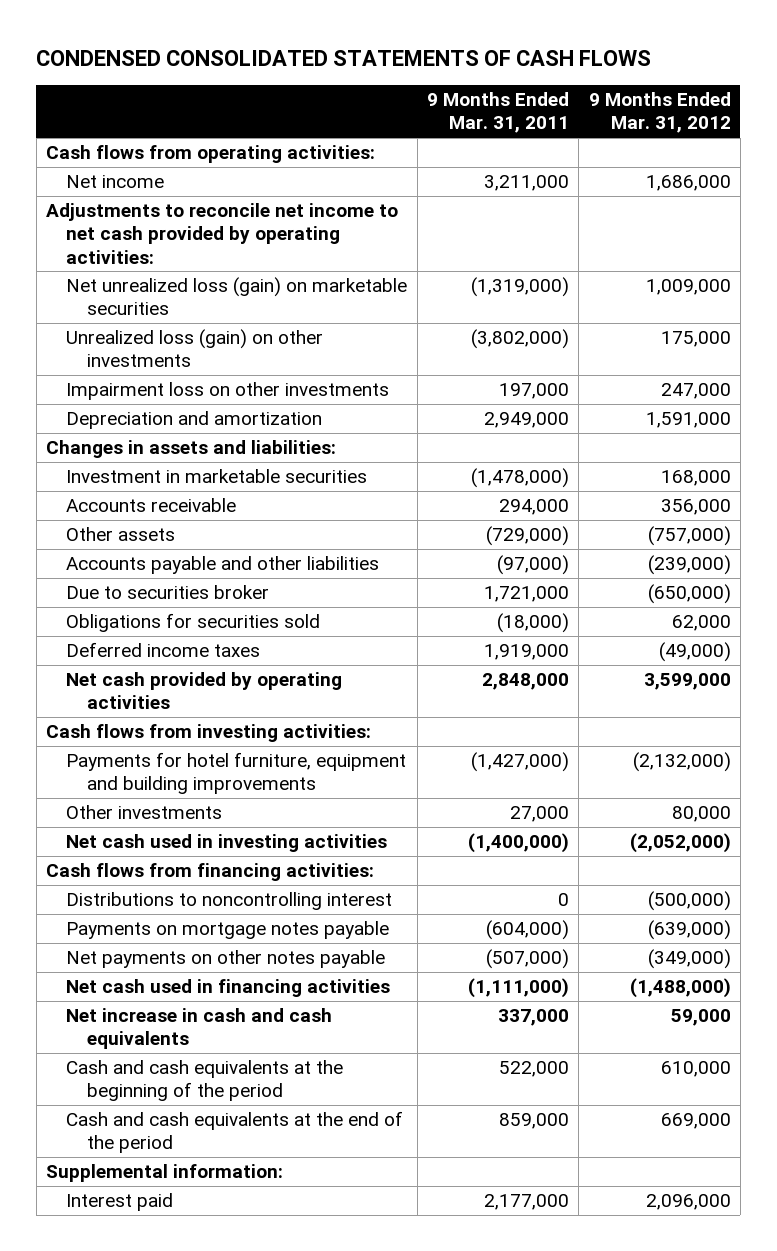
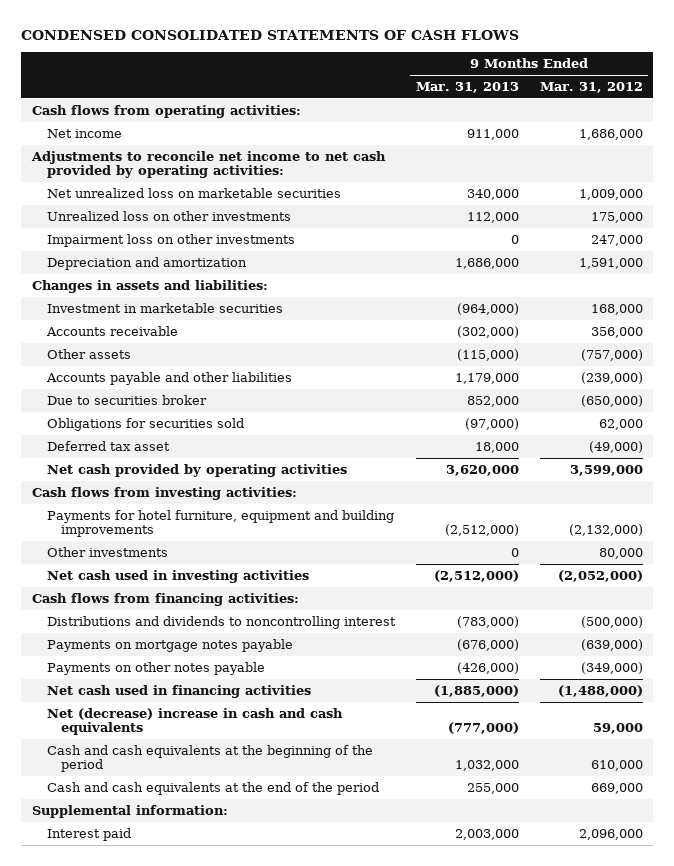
[426,92,569,134] 9 Months Ended Mar. 31, 2011 -> none
none -> [415,81,519,93] Mar. 31, 2013
[66,277,408,316] Net unrealized loss (gain) on marketable securities -> [46,187,341,198] Net unrealized loss on marketable securities
[66,329,324,368] Unrealized loss (gain) on other investments -> [46,210,291,221] Unrealized loss on other investments
[66,642,261,658] Deferred income taxes -> [46,440,170,451] Deferred tax asset
[66,892,393,911] Distributions to noncontrolling interest -> [46,615,396,629] Distributions and dividends to noncontrolling interest
[66,950,386,969] Net payments on other notes payable -> [46,661,265,675] Payments on other notes payable
[66,1008,333,1050] Net increase in cash and cash equivalents -> [46,707,343,736] Net (decrease) increase in cash and cash equivalents

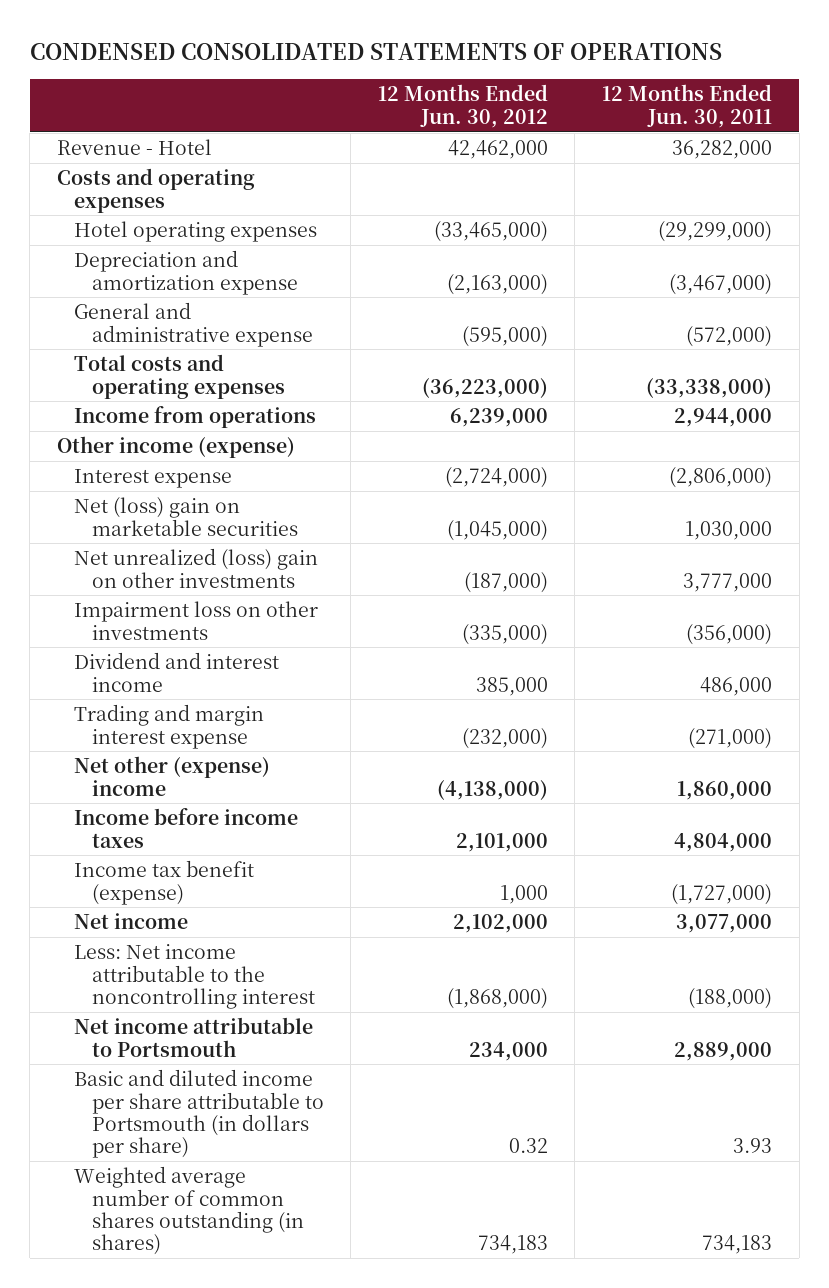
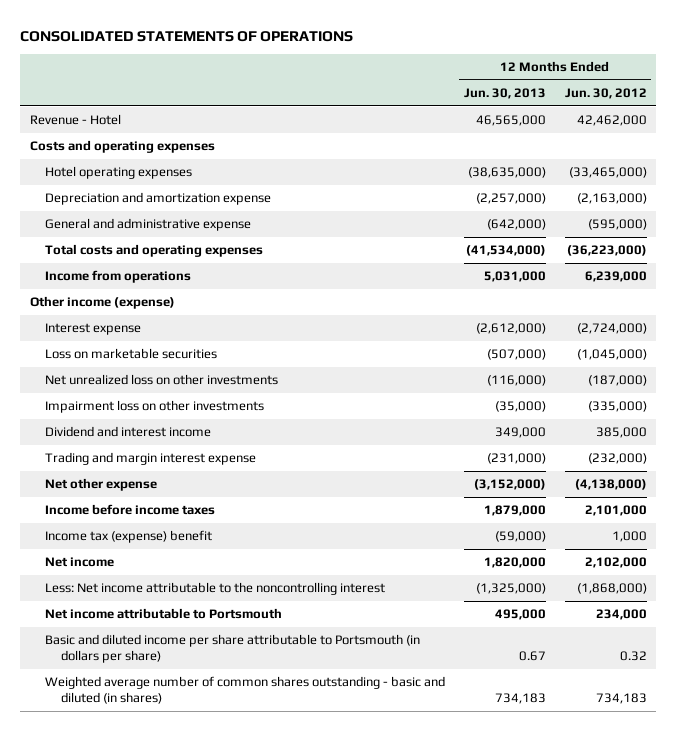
[29,42,722,60] CONDENSED CONSOLIDATED STATEMENTS OF OPERATIONS -> [20,30,354,42] CONSOLIDATED STATEMENTS OF OPERATIONS
[601,84,772,128] 12 Months Ended Jun. 30, 2011 -> none
none -> [464,88,547,100] Jun. 30, 2013
[74,497,298,536] Net (loss) gain on marketable securities -> [45,348,218,360] Loss on marketable securities
[74,548,319,588] Net unrealized (loss) gain on other investments -> [45,374,279,386] Net unrealized loss on other investments
[74,756,271,796] Net other (expense) income -> [45,478,158,492] Net other expense
[74,860,255,905] Income tax benefit (expense) -> [45,530,213,544] Income tax (expense) benefit
[74,1166,304,1256] Weighted average number of common shares outstanding (in shares) -> [45,676,446,705] Weighted average number of common shares outstanding - basic and diluted (in shares)

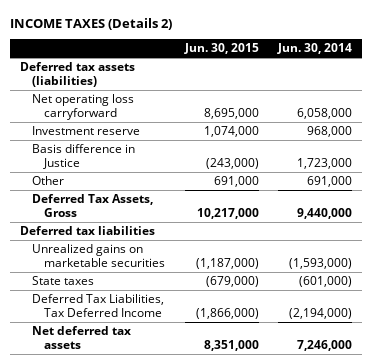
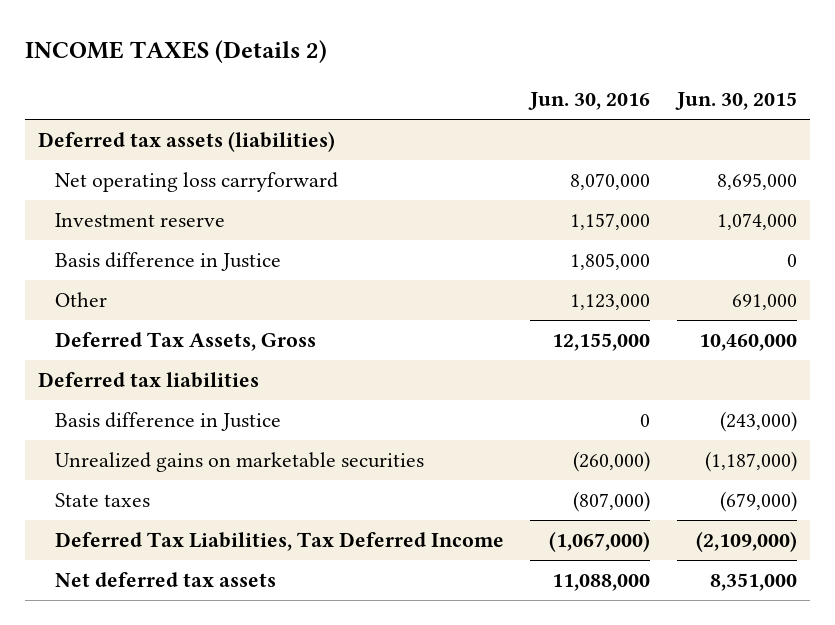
[277,43,353,55] Jun. 30, 2014 -> none
none -> [528,92,651,111] Jun. 30, 2016
none -> [54,251,281,271] Basis difference in Justice
[196,208,259,220] 10,217,000 -> [698,333,797,351] 10,460,000
[31,143,135,170] Basis difference in Justice -> [54,411,281,431] Basis difference in Justice
[195,308,259,320] (1,866,000) -> [695,530,797,552] (2,109,000)

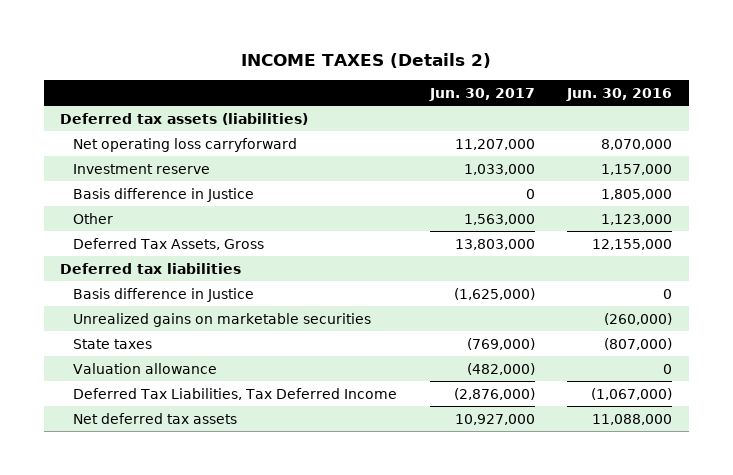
[674,92,797,111] Jun. 30, 2015 -> none
none -> [428,87,535,101] Jun. 30, 2017
none -> [72,362,217,374] Valuation allowance

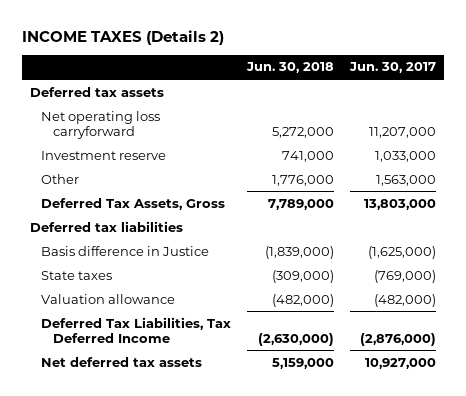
[566,87,673,101] Jun. 30, 2016 -> none
none -> [246,62,335,74] Jun. 30, 2018
[60,112,309,125] Deferred tax assets (liabilities) -> [29,86,164,97] Deferred tax assets
[72,187,254,202] Basis difference in Justice -> none
[72,312,371,327] Unrealized gains on marketable securities -> none

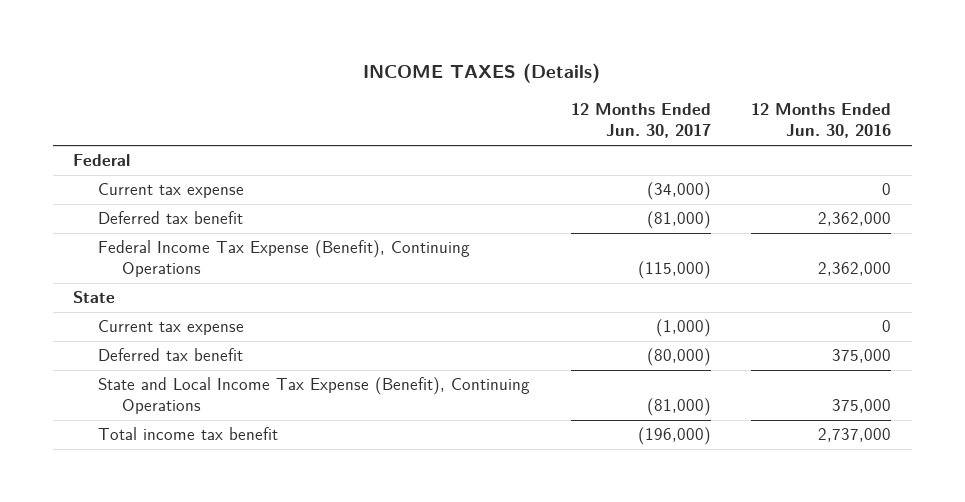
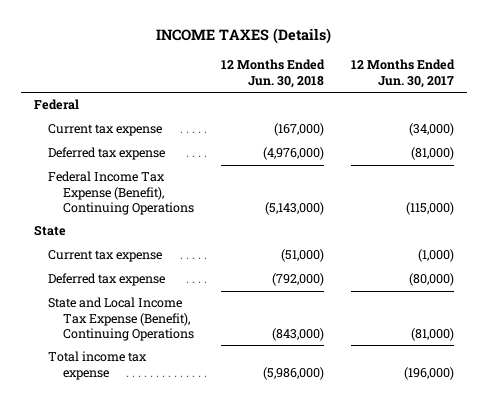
[751,103,892,139] 12 Months Ended Jun. 30, 2016 -> none
none -> [220,59,325,88] 12 Months Ended Jun. 30, 2018
[97,211,243,225] Deferred tax benefit -> [48,147,166,161] Deferred tax expense
[97,348,243,362] Deferred tax benefit -> [48,273,166,287] Deferred tax expense
[97,427,278,441] Total income tax benefit -> [48,351,148,380] Total income tax expense

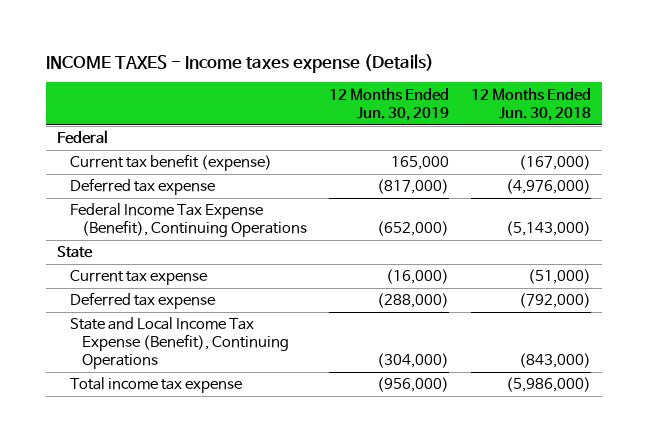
[155,28,331,45] INCOME TAXES (Details) -> [46,54,435,74] INCOME TAXES - Income taxes expense (Details)
[350,59,455,88] 12 Months Ended Jun. 30, 2017 -> none
none -> [329,87,450,121] 12 Months Ended Jun. 30, 2019
[48,124,163,137] Current tax expense -> [69,154,272,172] Current tax benefit (expense)

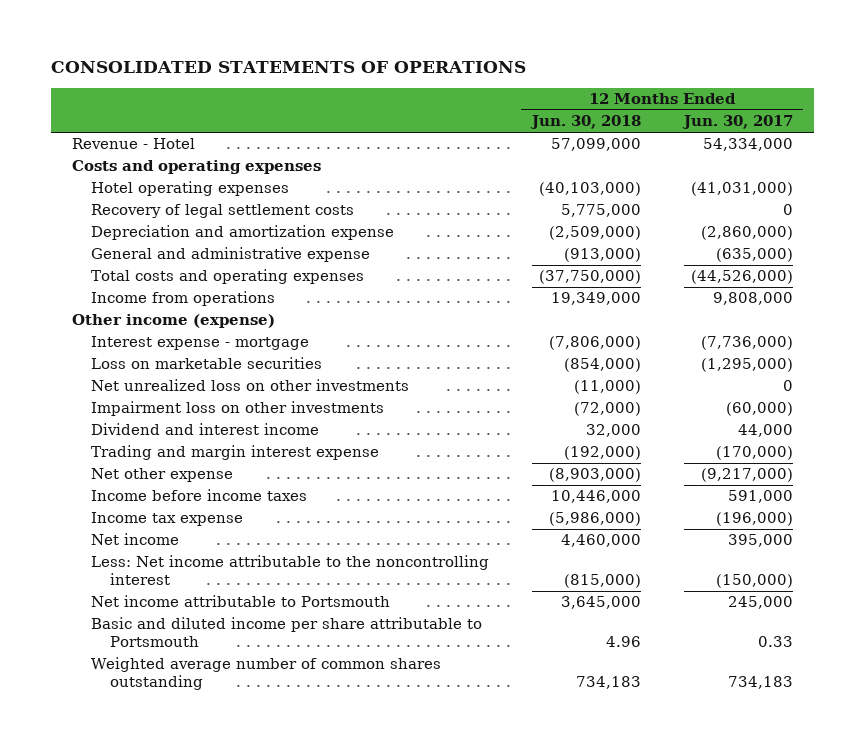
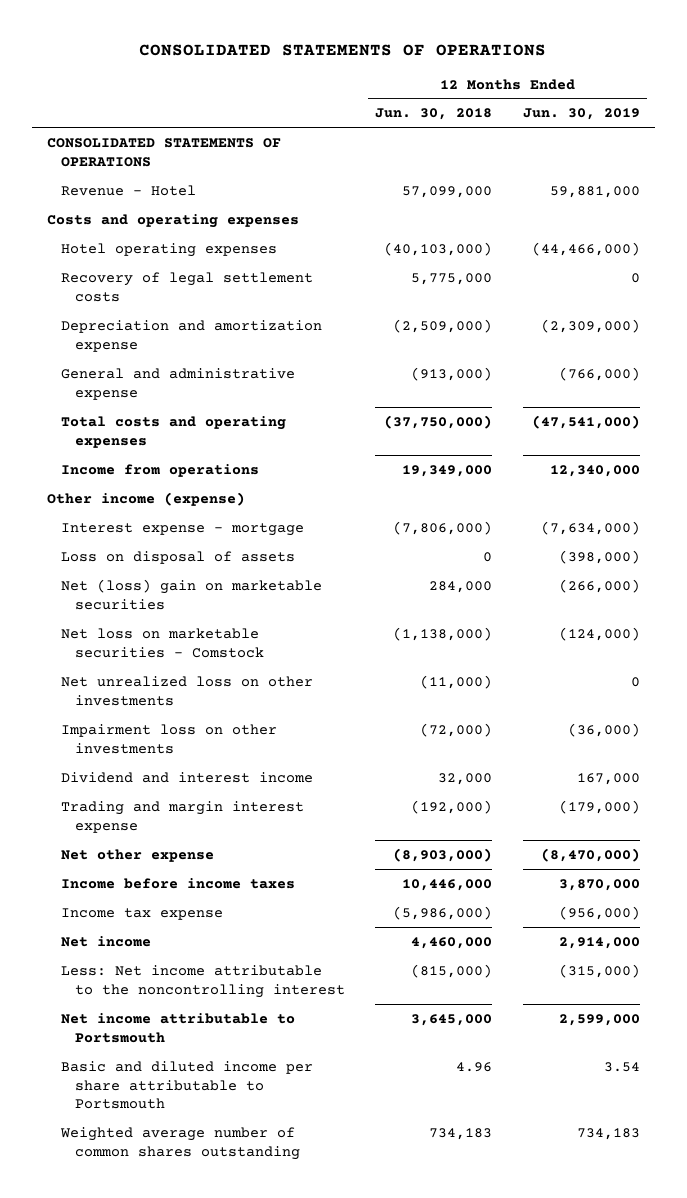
[681,115,793,130] Jun. 30, 2017 -> none
none -> [522,108,640,121] Jun. 30, 2019
none -> [46,137,281,167] CONSOLIDATED STATEMENTS OF OPERATIONS
none -> [60,550,295,564] Loss on disposal of assets
[91,357,323,370] Loss on marketable securities -> [60,578,322,610] Net (loss) gain on marketable securities
[563,358,641,373] (854,000) -> [429,580,493,593] 284,000
none -> [60,627,264,658] Net loss on marketable securities - Comstock

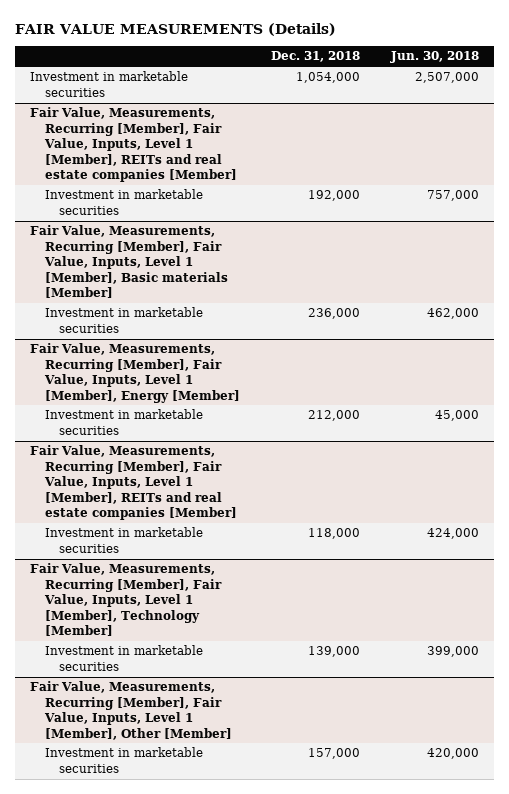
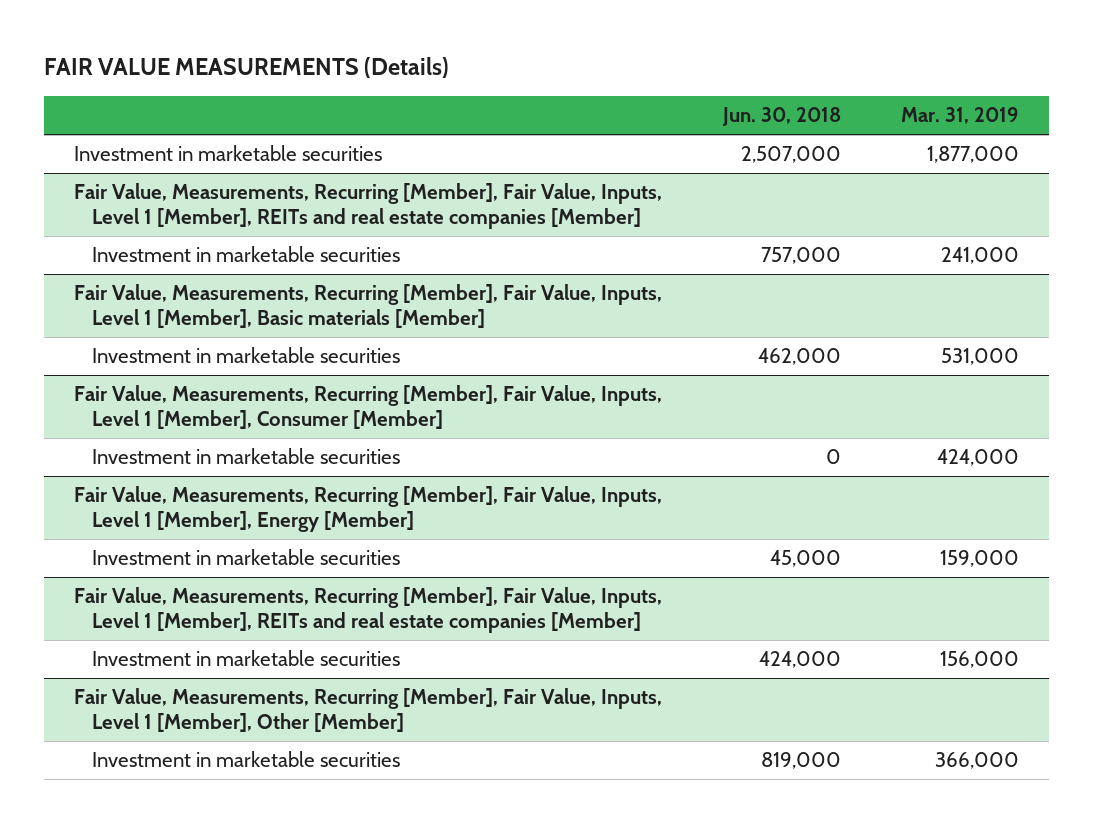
[270,51,360,63] Dec. 31, 2018 -> none
none -> [901,107,1020,125] Mar. 31, 2019
none -> [74,385,663,429] Fair Value, Measurements, Recurring [Member], Fair Value, Inputs, Level 1 [Member], Consumer [Member]
none -> [92,448,401,465] Investment in marketable securities
[30,563,222,637] Fair Value, Measurements, Recurring [Member], Fair Value, Inputs, Level 1 [Member], Technology [Member] -> none
[44,645,203,671] Investment in marketable securities -> none
[426,748,479,760] 420,000 -> [760,752,841,770] 819,000

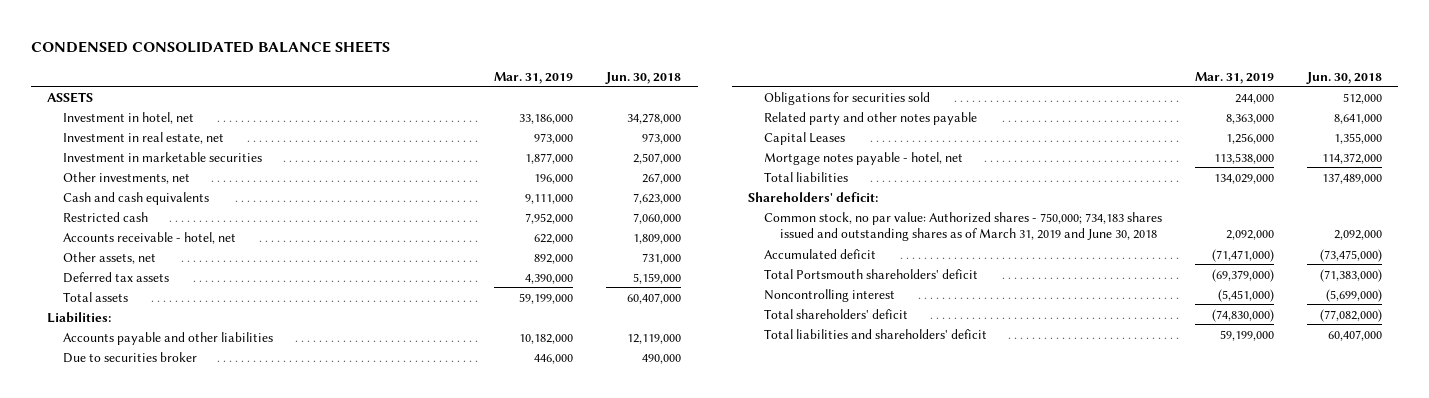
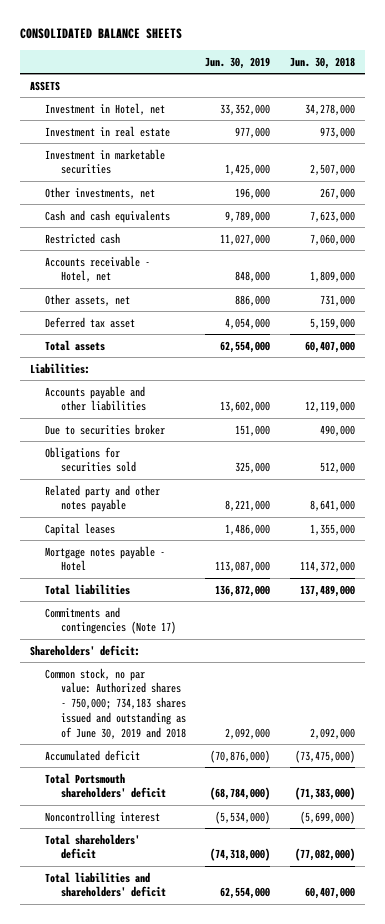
[30,41,390,54] CONDENSED CONSOLIDATED BALANCE SHEETS -> [20,28,183,40] CONSOLIDATED BALANCE SHEETS
[494,71,574,84] Mar. 31, 2019 -> none
none -> [205,56,271,69] Jun. 30, 2019
[63,111,195,124] Investment in hotel, net -> [45,102,166,115] Investment in Hotel, net
[63,131,225,144] Investment in real estate, net -> [45,125,171,137] Investment in real estate
[63,231,237,244] Accounts receivable - hotel, net -> [45,255,151,283] Accounts receivable - Hotel, net
[63,271,170,283] Deferred tax assets -> [45,316,136,328] Deferred tax asset
[764,131,846,145] Capital Leases -> [45,522,116,536] Capital leases
[764,151,964,165] Mortgage notes payable - hotel, net -> [45,545,166,572] Mortgage notes payable - Hotel
none -> [45,606,176,635] Commitments and contingencies (Note 17)
[764,211,1163,242] Common stock, no par value: Authorized shares - 750,000; 734,183 shares issued and outstanding shares as of March 31, 2019 and June 30, 2018 -> [45,667,186,739] Common stock, no par value: Authorized shares - 750,000; 734,183 shares issued and outstanding as of June 30, 2019 and 2018

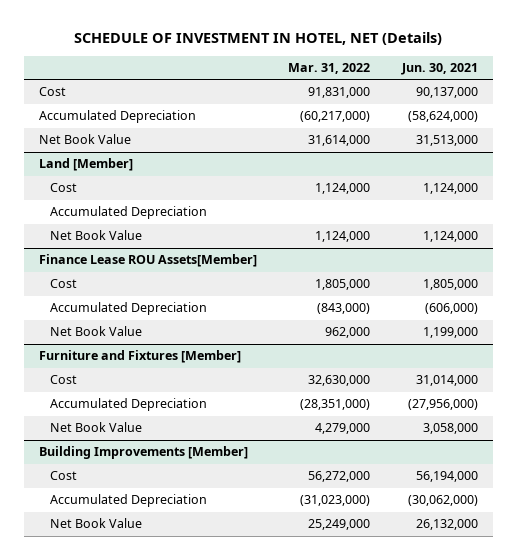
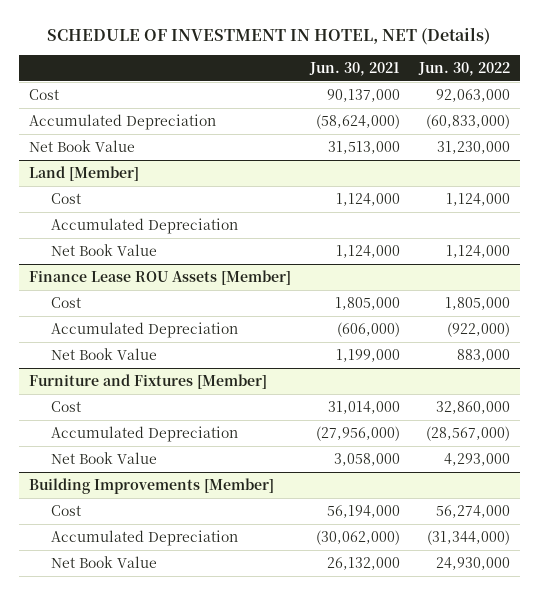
[288,63,371,75] Mar. 31, 2022 -> none
none -> [418,62,511,77] Jun. 30, 2022
[39,254,258,268] Finance Lease ROU Assets[Member] -> [28,270,291,286] Finance Lease ROU Assets [Member]

